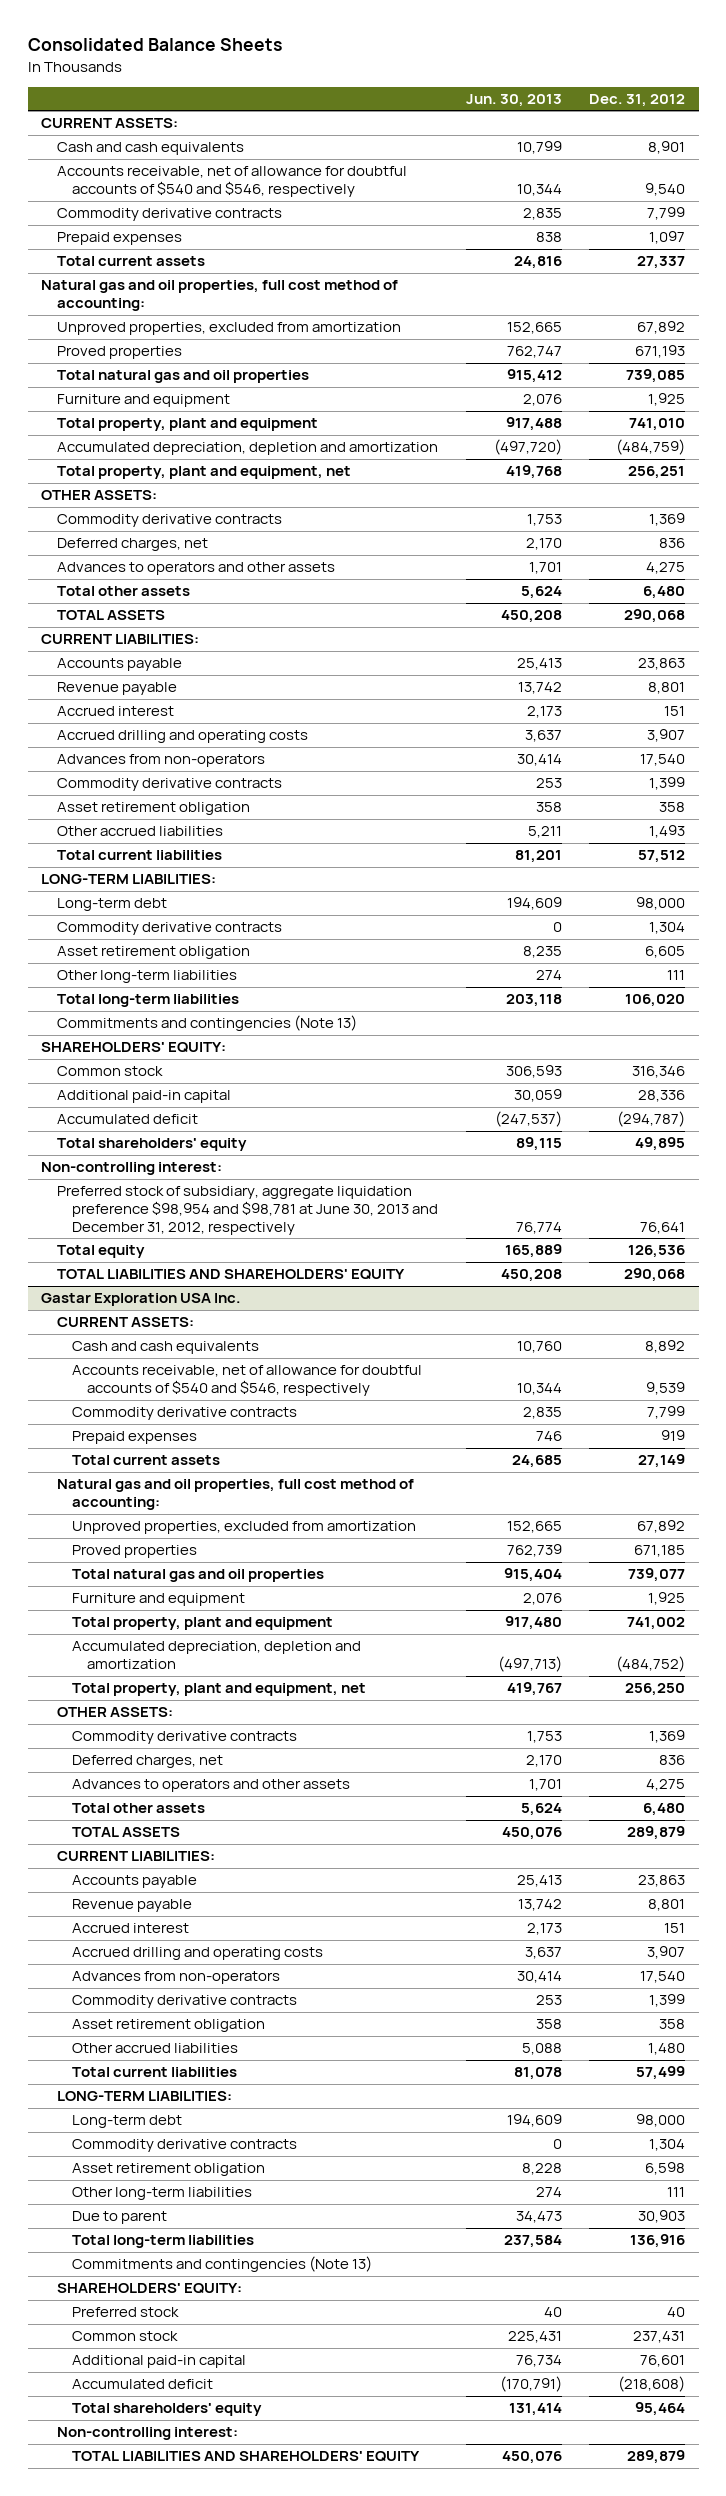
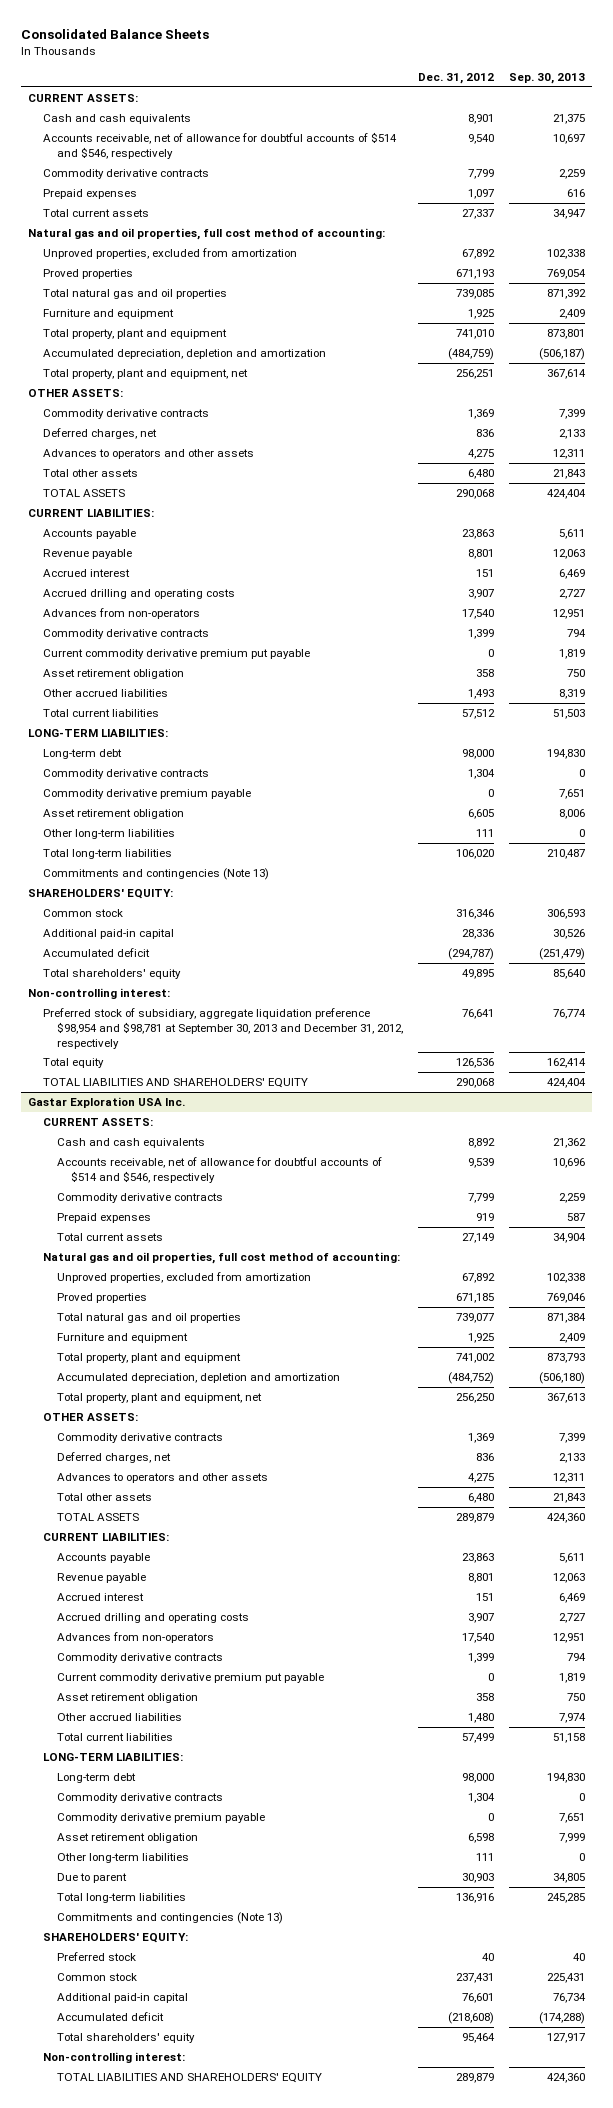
[465,94,562,108] Jun. 30, 2013 -> none
none -> [508,72,585,84] Sep. 30, 2013
[56,166,407,198] Accounts receivable, net of allowance for doubtful accounts of $540 and $546, respectively -> [42,132,397,159] Accounts receivable, net of allowance for doubtful accounts of $514 and $546, respectively
none -> [42,649,310,660] Current commodity derivative premium put payable
none -> [42,789,251,800] Commodity derivative premium payable
[56,1186,439,1236] Preferred stock of subsidiary, aggregate liquidation preference $98,954 and $98,781 at June 30, 2013 and December 31, 2012, respectively -> [42,1008,404,1049] Preferred stock of subsidiary, aggregate liquidation preference $98,954 and $98,781 at September 30, 2013 and December 31, 2012, respectively
[72,1365,423,1397] Accounts receivable, net of allowance for doubtful accounts of $540 and $546, respectively -> [57,1157,383,1183] Accounts receivable, net of allowance for doubtful accounts of $514 and $546, respectively
none -> [57,1673,325,1684] Current commodity derivative premium put payable
none -> [57,1813,266,1824] Commodity derivative premium payable

